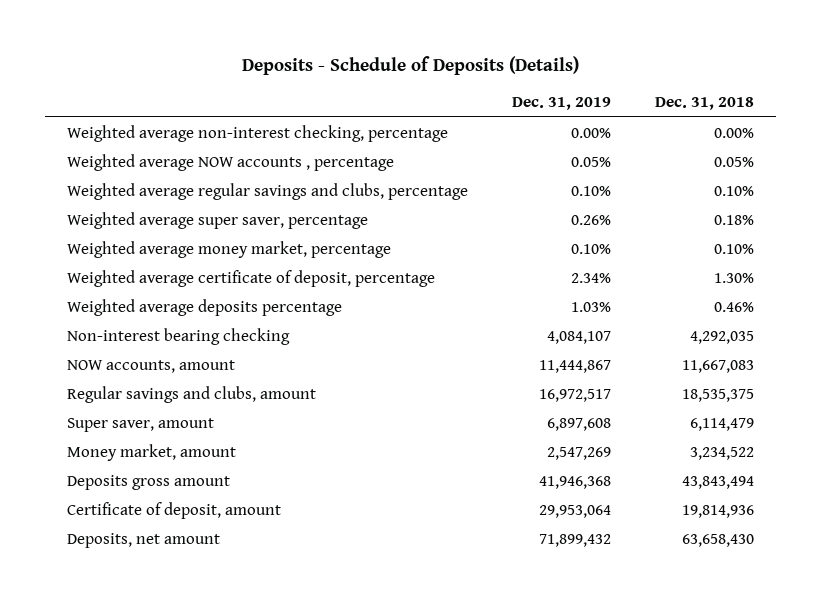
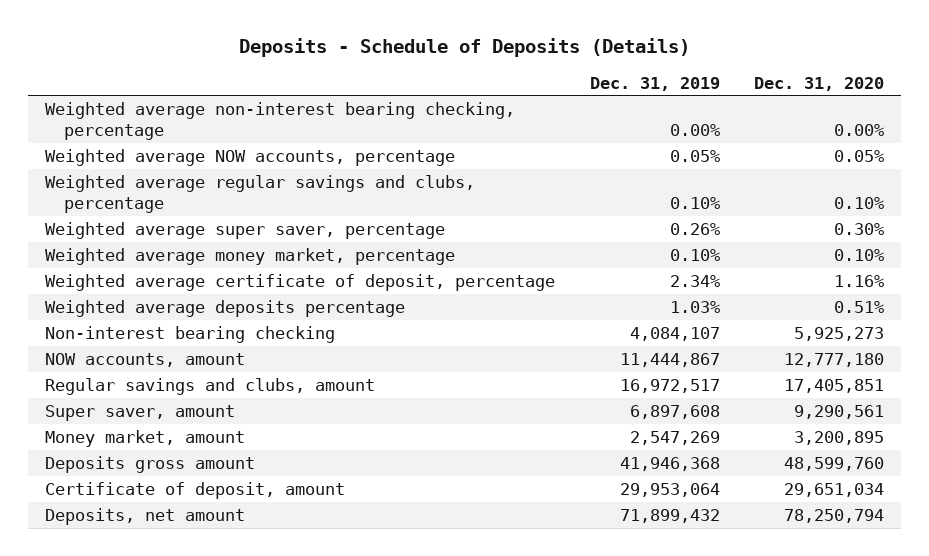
[655,97,755,111] Dec. 31, 2018 -> none
none -> [754,76,885,91] Dec. 31, 2020
[67,124,449,142] Weighted average non-interest checking, percentage -> [44,101,515,141] Weighted average non-interest bearing checking, percentage
[67,153,395,171] Weighted average NOW accounts , percentage -> [44,148,455,166] Weighted average NOW accounts, percentage

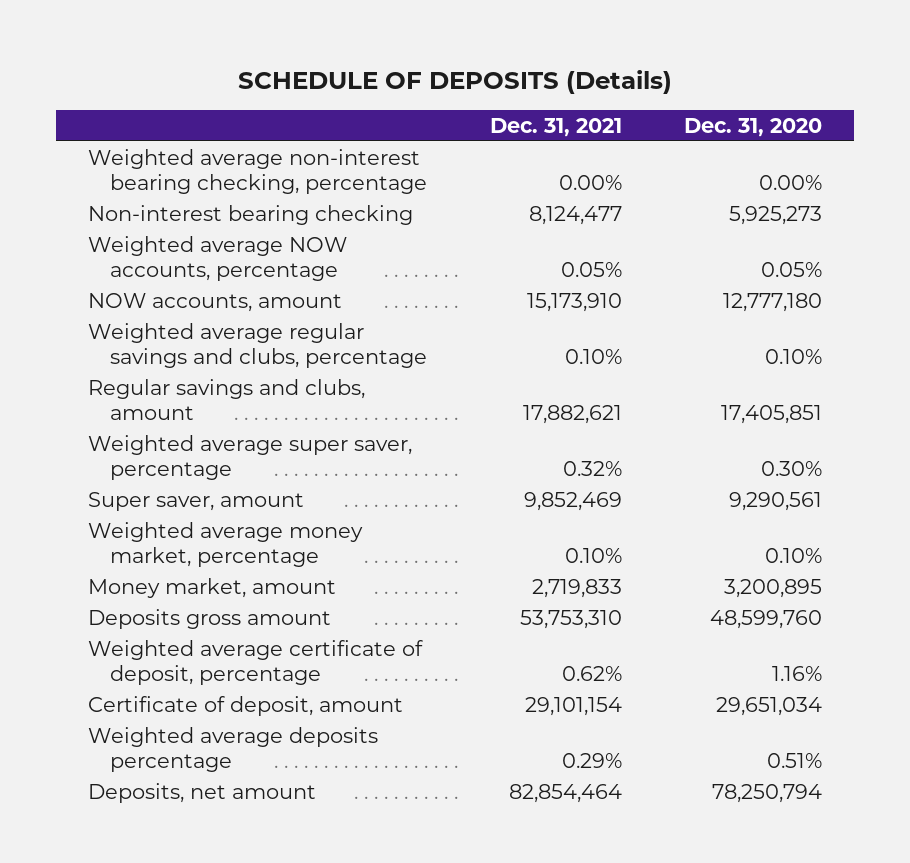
[238,38,690,58] Deposits - Schedule of Deposits (Details) -> [238,70,673,95] SCHEDULE OF DEPOSITS (Details)
[589,76,720,91] Dec. 31, 2019 -> none
none -> [489,117,622,137] Dec. 31, 2021
[44,148,455,166] Weighted average NOW accounts, percentage -> [87,235,347,282] Weighted average NOW accounts, percentage
[44,174,475,214] Weighted average regular savings and clubs, percentage -> [87,322,427,369] Weighted average regular savings and clubs, percentage
[44,221,445,239] Weighted average super saver, percentage -> [87,434,412,481] Weighted average super saver, percentage
[44,247,455,265] Weighted average money market, percentage -> [87,521,363,568] Weighted average money market, percentage
[44,273,555,291] Weighted average certificate of deposit, percentage -> [87,639,423,686] Weighted average certificate of deposit, percentage
[44,299,405,317] Weighted average deposits percentage -> [87,726,378,773] Weighted average deposits percentage

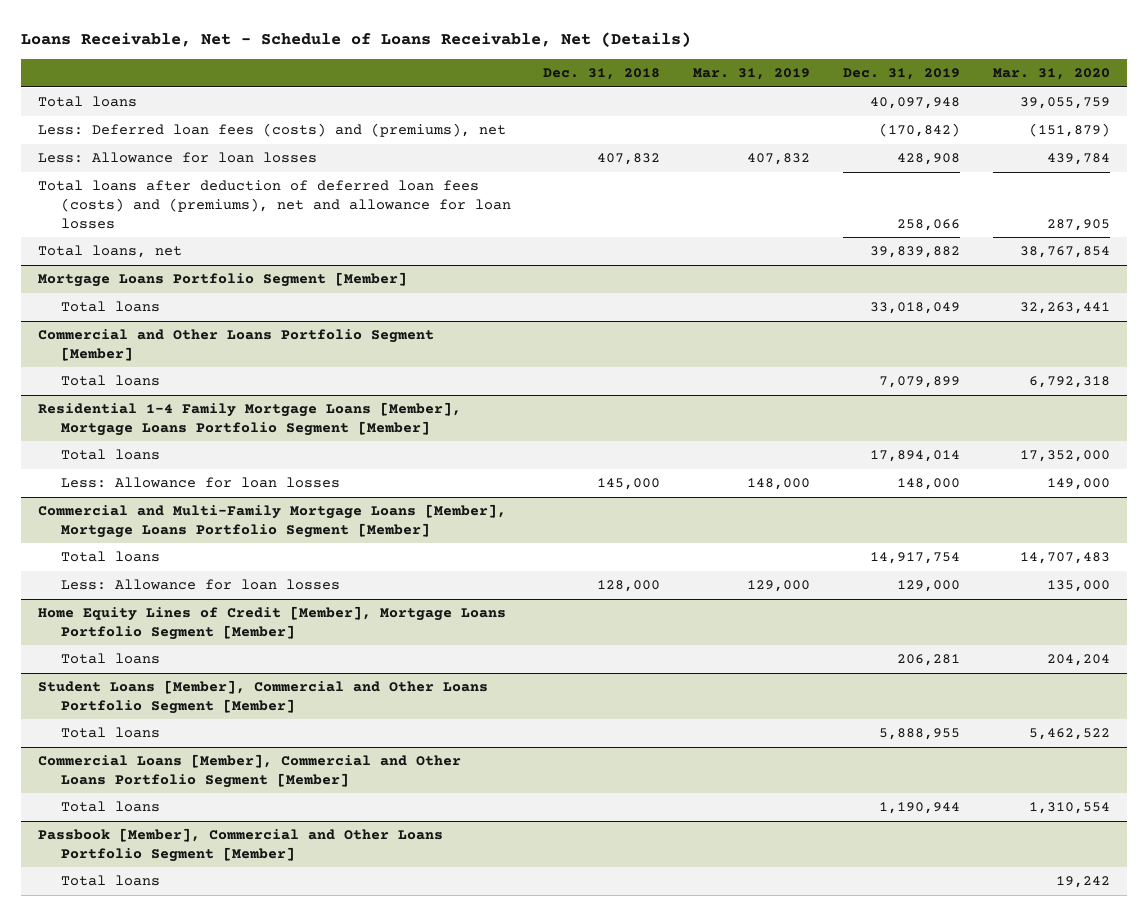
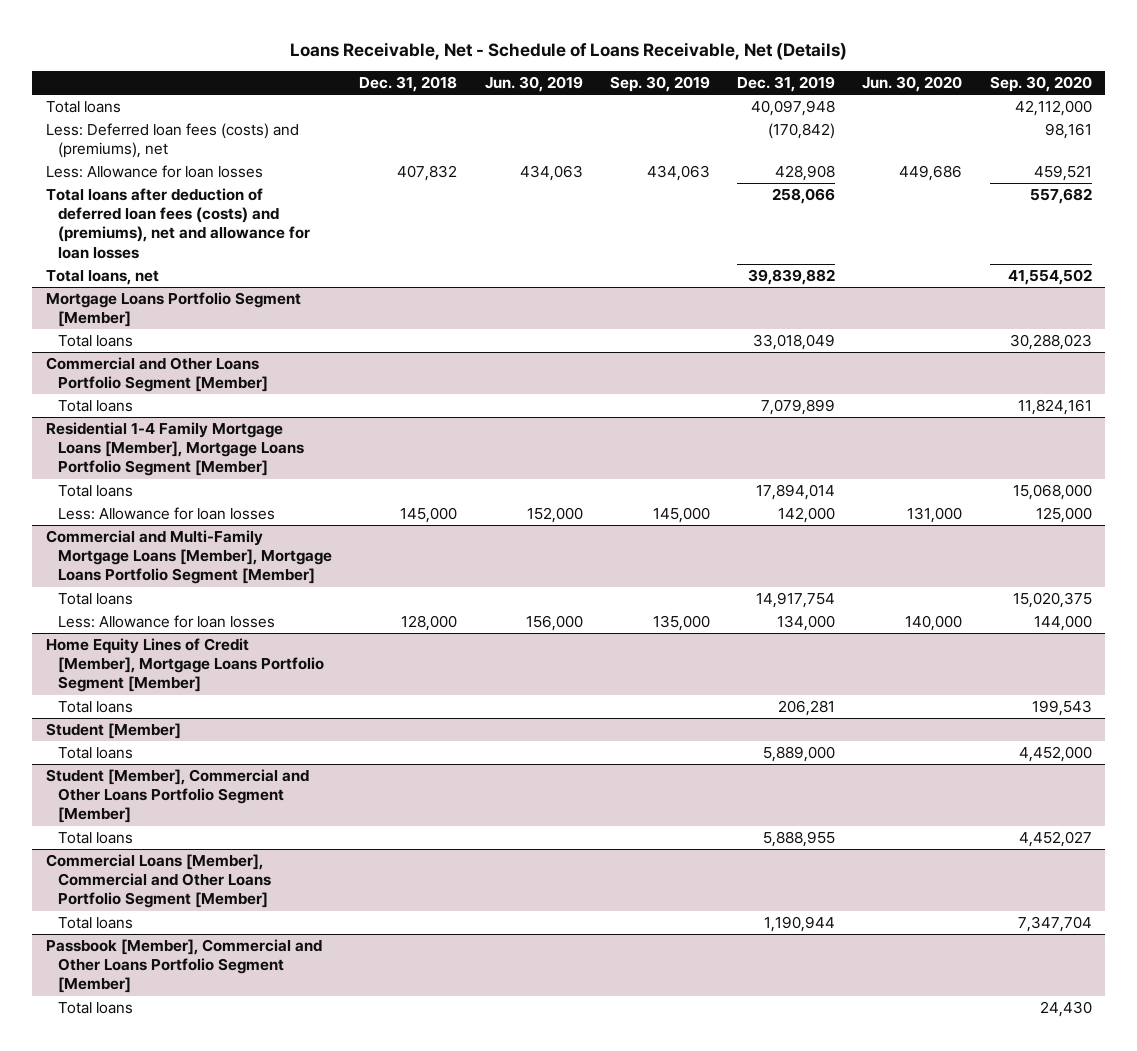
[693,68,811,81] Mar. 31, 2019 -> none
[993,68,1111,81] Mar. 31, 2020 -> none
none -> [484,76,583,93] Jun. 30, 2019
none -> [609,76,710,93] Sep. 30, 2019
none -> [862,76,963,93] Jun. 30, 2020
none -> [989,76,1092,93] Sep. 30, 2020
[897,478,961,491] 148,000 -> [778,507,836,524] 142,000
[897,580,961,593] 129,000 -> [777,615,836,632] 134,000
none -> [45,723,181,740] Student [Member]
none -> [58,747,134,760] Total loans
[37,680,488,714] Student Loans [Member], Commercial and Other Loans Portfolio Segment [Member] -> [45,769,309,824] Student [Member], Commercial and Other Loans Portfolio Segment [Member]

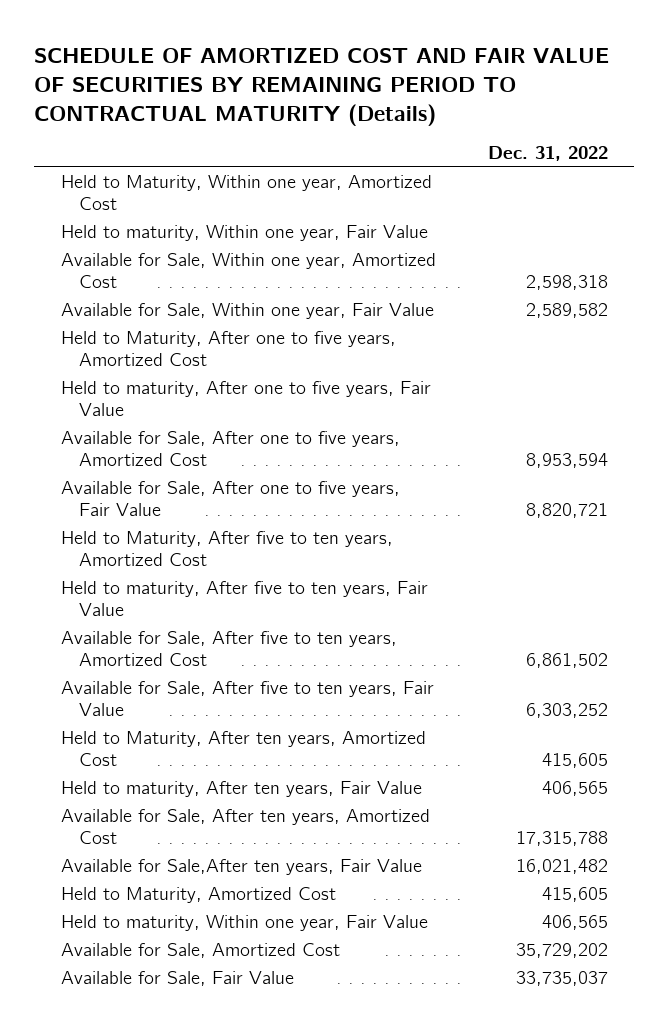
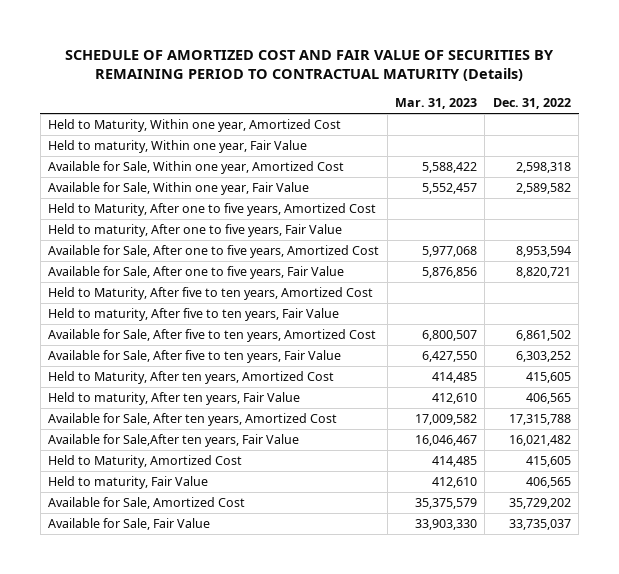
none -> [394,98,477,110] Mar. 31, 2023
[60,915,428,932] Held to maturity, Within one year, Fair Value -> [48,476,209,490] Held to maturity, Fair Value

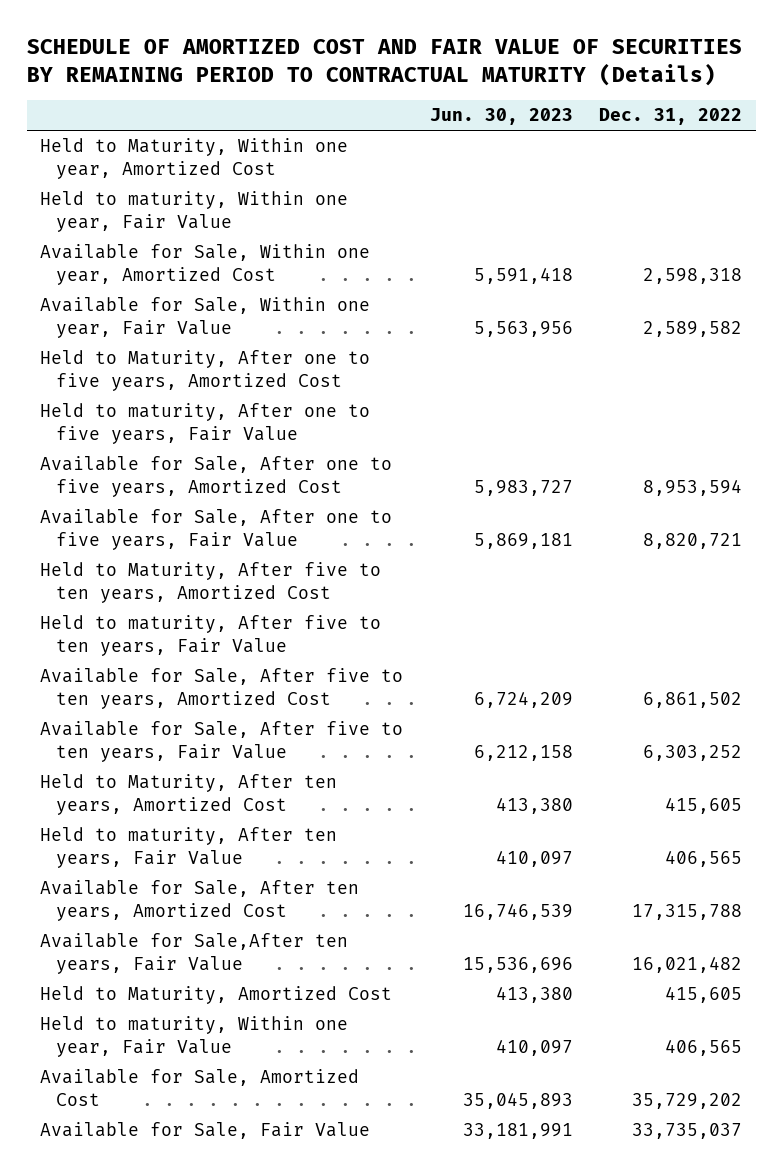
[394,98,477,110] Mar. 31, 2023 -> none
none -> [429,108,573,126] Jun. 30, 2023
[48,476,209,490] Held to maturity, Fair Value -> [40,1016,349,1057] Held to maturity, Within one year, Fair Value

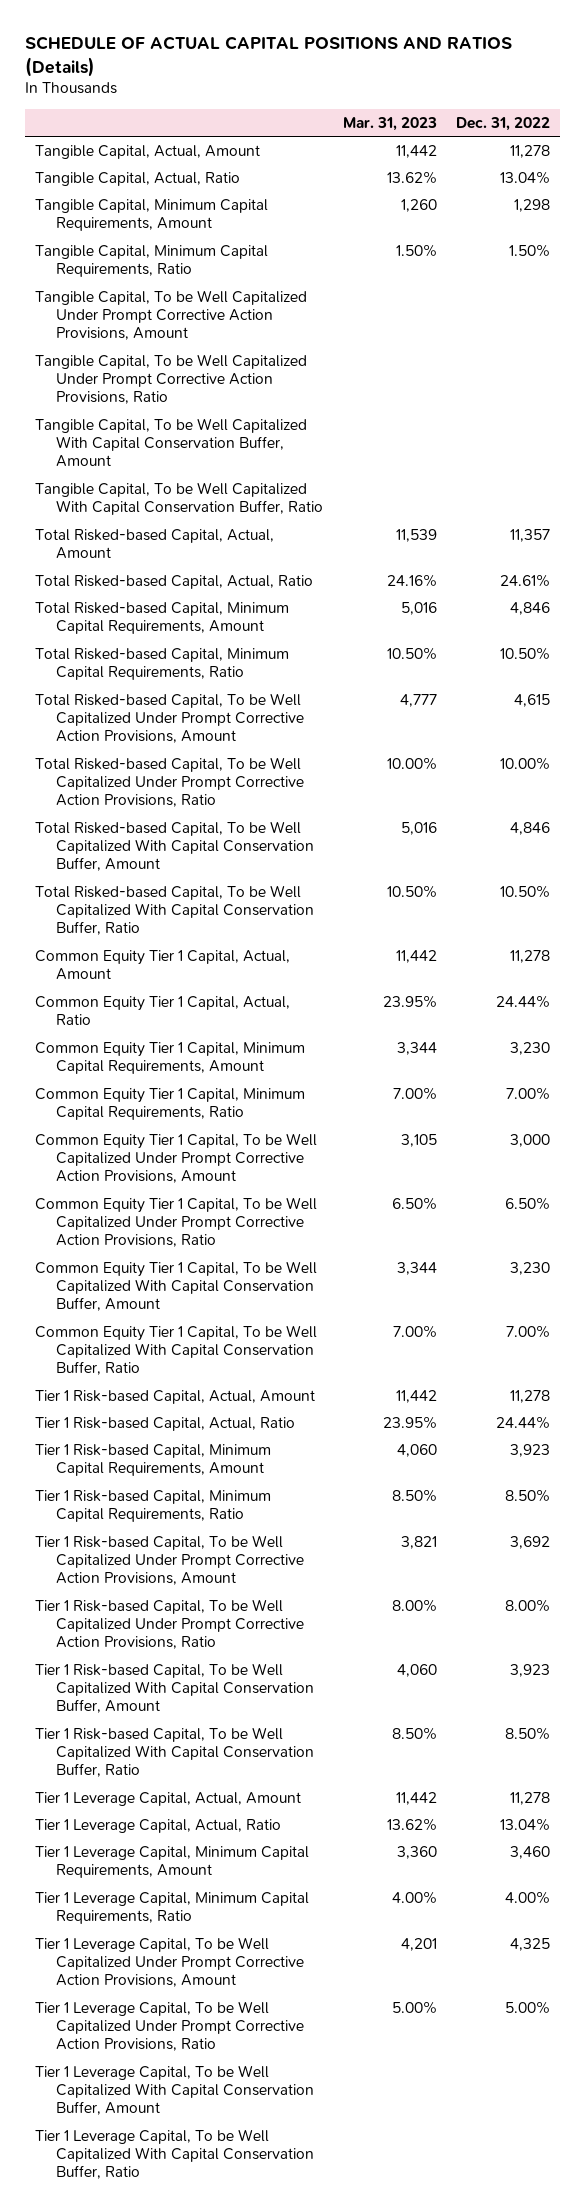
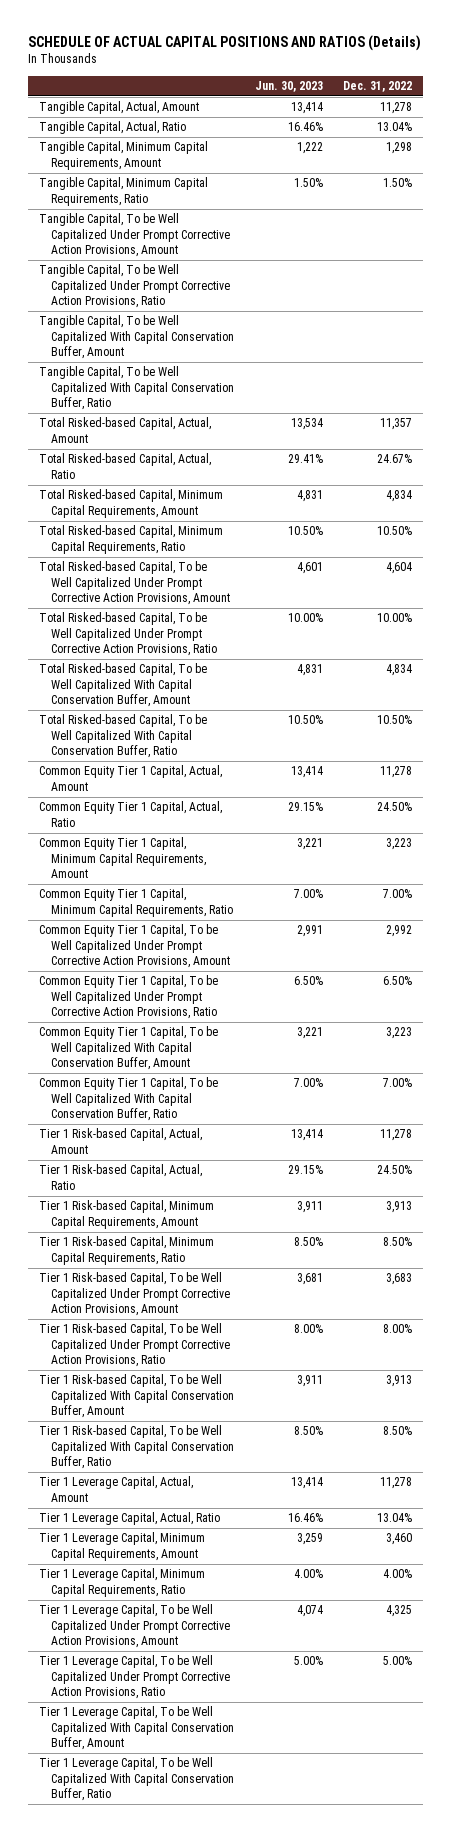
[342,116,437,131] Mar. 31, 2023 -> none
none -> [254,81,323,93] Jun. 30, 2023
[500,573,551,587] 24.61% -> [377,454,413,464] 24.67%
[510,601,551,615] 4,846 -> [386,490,413,503] 4,834
[514,693,551,707] 4,615 -> [386,562,413,575] 4,604
[510,821,551,835] 4,846 -> [386,664,413,677] 4,834
[496,994,551,1008] 24.44% -> [377,802,413,812] 24.50%
[510,1041,551,1055] 3,230 -> [386,838,413,851] 3,223
[510,1133,551,1147] 3,000 -> [386,925,413,938] 2,992
[510,1261,551,1275] 3,230 -> [386,1027,413,1040] 3,223
[496,1415,551,1429] 24.44% -> [377,1165,413,1175] 24.50%
[510,1443,551,1457] 3,923 -> [386,1201,413,1214] 3,913
[510,1535,551,1549] 3,692 -> [386,1273,413,1286] 3,683
[510,1663,551,1677] 3,923 -> [386,1375,413,1388] 3,913

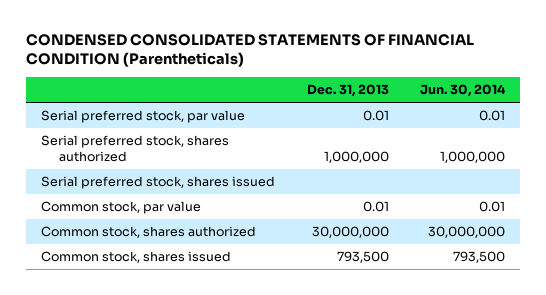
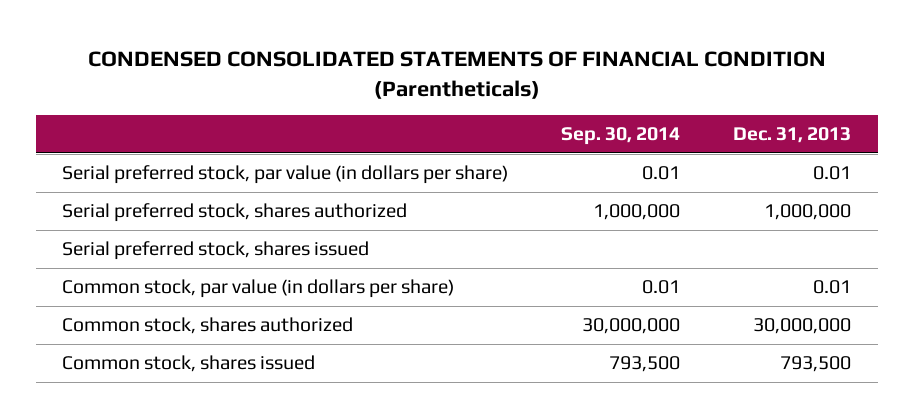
[419,84,506,98] Jun. 30, 2014 -> none
none -> [561,127,681,146] Sep. 30, 2014
[41,110,246,124] Serial preferred stock, par value -> [62,165,509,185] Serial preferred stock, par value (in dollars per share)
[41,201,202,215] Common stock, par value -> [62,279,455,299] Common stock, par value (in dollars per share)

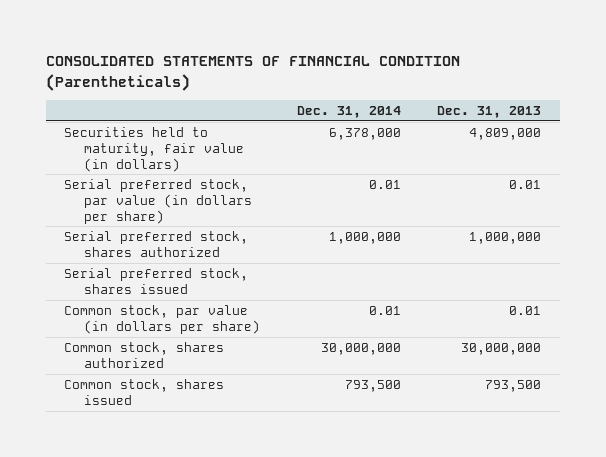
[87,50,826,99] CONDENSED CONSOLIDATED STATEMENTS OF FINANCIAL CONDITION (Parentheticals) -> [45,56,460,91] CONSOLIDATED STATEMENTS OF FINANCIAL CONDITION (Parentheticals)
[561,127,681,146] Sep. 30, 2014 -> none
none -> [296,105,401,118] Dec. 31, 2014
none -> [64,126,244,172] Securities held to maturity, fair value (in dollars)

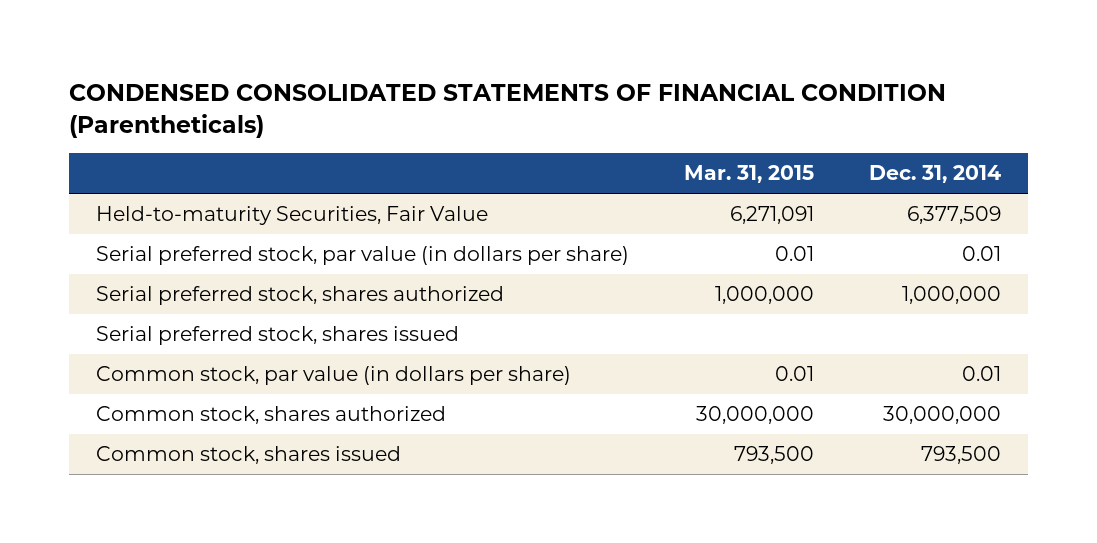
[45,56,460,91] CONSOLIDATED STATEMENTS OF FINANCIAL CONDITION (Parentheticals) -> [68,83,946,138] CONDENSED CONSOLIDATED STATEMENTS OF FINANCIAL CONDITION (Parentheticals)
[437,105,542,118] Dec. 31, 2013 -> none
none -> [684,165,815,184] Mar. 31, 2015
[64,126,244,172] Securities held to maturity, fair value (in dollars) -> [96,206,489,226] Held-to-maturity Securities, Fair Value
[328,127,401,140] 6,378,000 -> [906,206,1001,225] 6,377,509

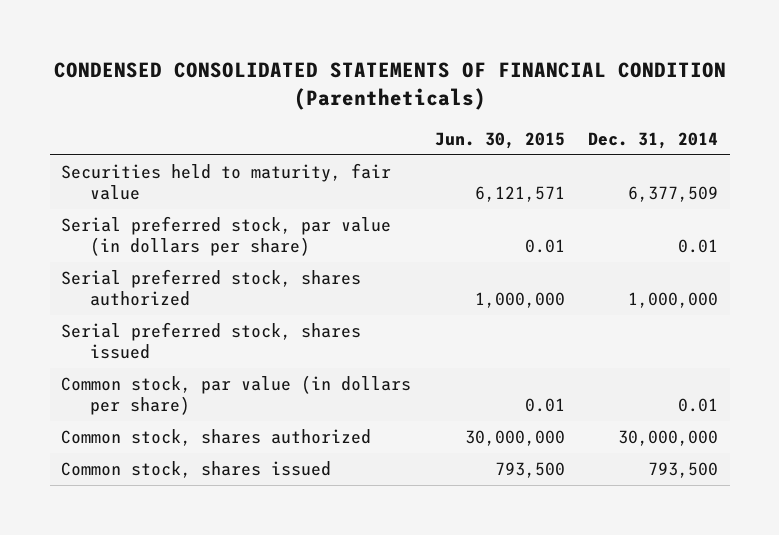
[684,165,815,184] Mar. 31, 2015 -> none
none -> [434,131,565,149] Jun. 30, 2015
[96,206,489,226] Held-to-maturity Securities, Fair Value -> [61,163,392,201] Securities held to maturity, fair value

